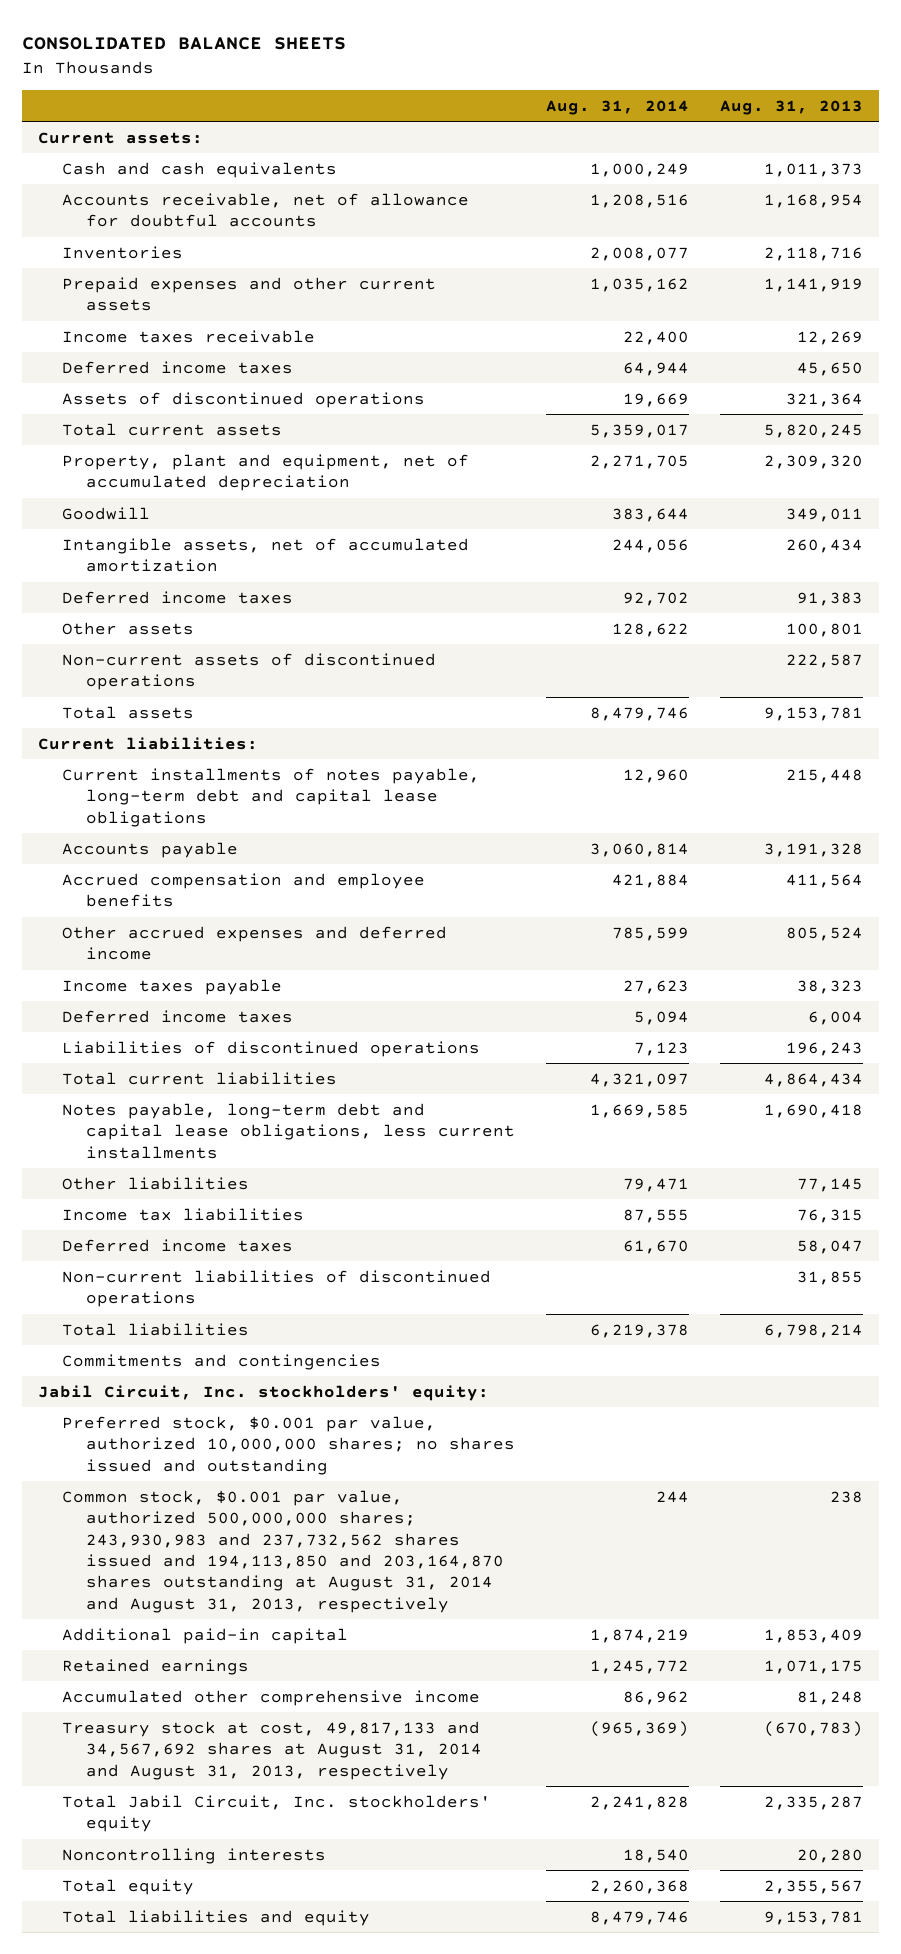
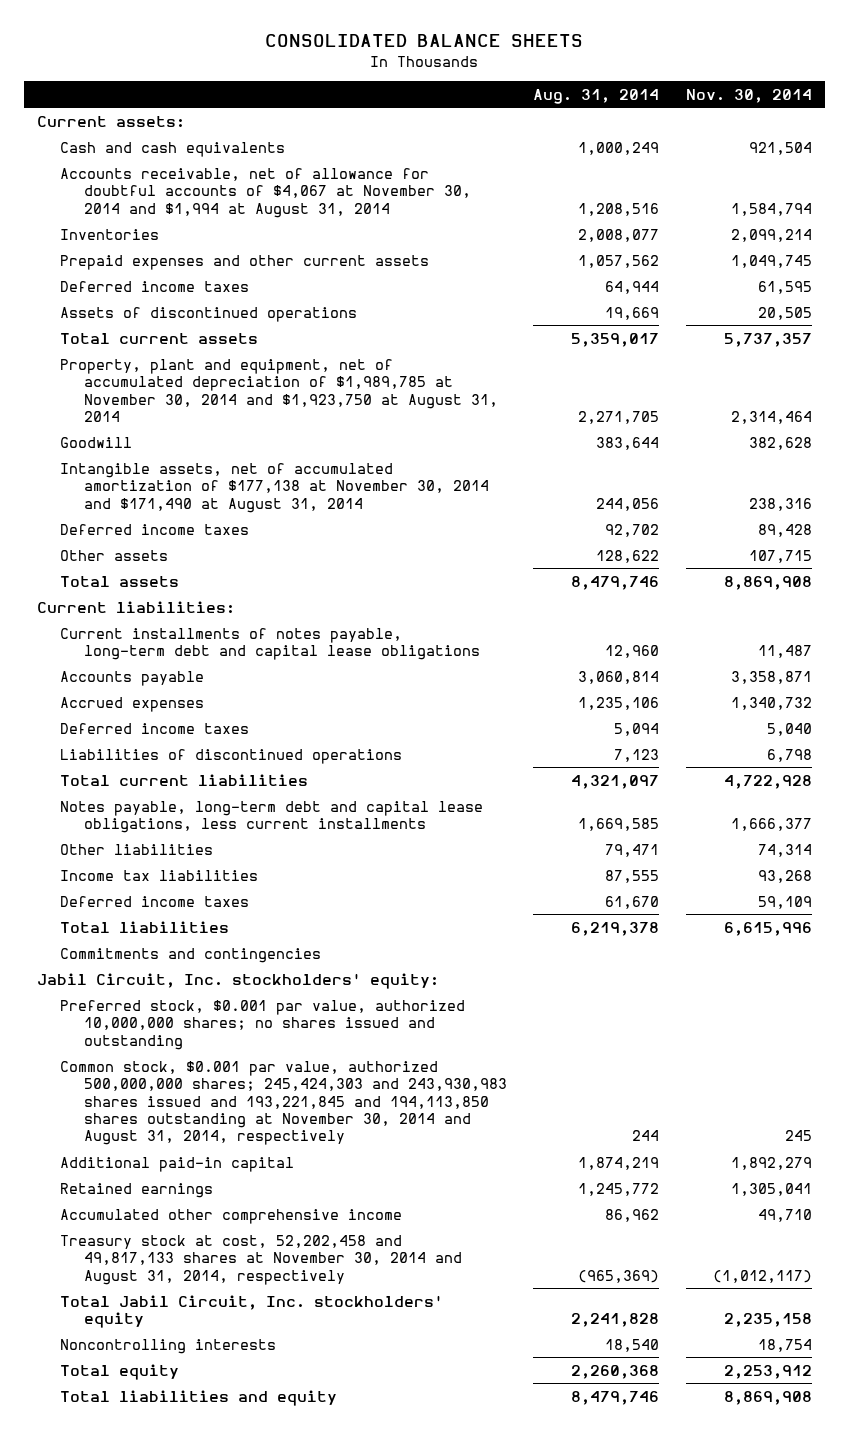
[720,99,864,115] Aug. 31, 2013 -> none
none -> [685,88,812,103] Nov. 30, 2014
[61,192,469,228] Accounts receivable, net of allowance for doubtful accounts -> [60,167,471,218] Accounts receivable, net of allowance for doubtful accounts of $4,067 at November 30, 2014 and $1,994 at August 31, 2014
[61,329,315,343] Income taxes receivable -> none
[589,277,689,292] 1,035,162 -> [578,254,660,268] 1,057,562
[61,453,469,492] Property, plant and equipment, net of accumulated depreciation -> [60,358,498,422] Property, plant and equipment, net of accumulated depreciation of $1,989,785 at November 30, 2014 and $1,923,750 at August 31, 2014
[61,537,469,573] Intangible assets, net of accumulated amortization -> [60,462,489,513] Intangible assets, net of accumulated amortization of $177,138 at November 30, 2014 and $171,490 at August 31, 2014
[61,652,436,691] Non-current assets of discontinued operations -> none
[61,872,425,908] Accrued compensation and employee benefits -> none
[61,925,447,961] Other accrued expenses and deferred income -> none
[61,978,282,995] Income taxes payable -> none
none -> [60,696,205,712] Accrued expenses
[61,1269,491,1308] Non-current liabilities of discontinued operations -> none
[61,1489,504,1613] Common stock, $0.001 par value, authorized 500,000,000 shares; 243,930,983 and 237,732,562 shares issued and 194,113,850 and 203,164,870 shares outstanding at August 31, 2014 and August 31, 2013, respectively -> [60,1060,507,1146] Common stock, $0.001 par value, authorized 500,000,000 shares; 245,424,303 and 243,930,983 shares issued and 193,221,845 and 194,113,850 shares outstanding at November 30, 2014 and August 31, 2014, respectively
[61,1720,482,1780] Treasury stock at cost, 49,817,133 and 34,567,692 shares at August 31, 2014 and August 31, 2013, respectively -> [60,1234,462,1285] Treasury stock at cost, 52,202,458 and 49,817,133 shares at November 30, 2014 and August 31, 2014, respectively

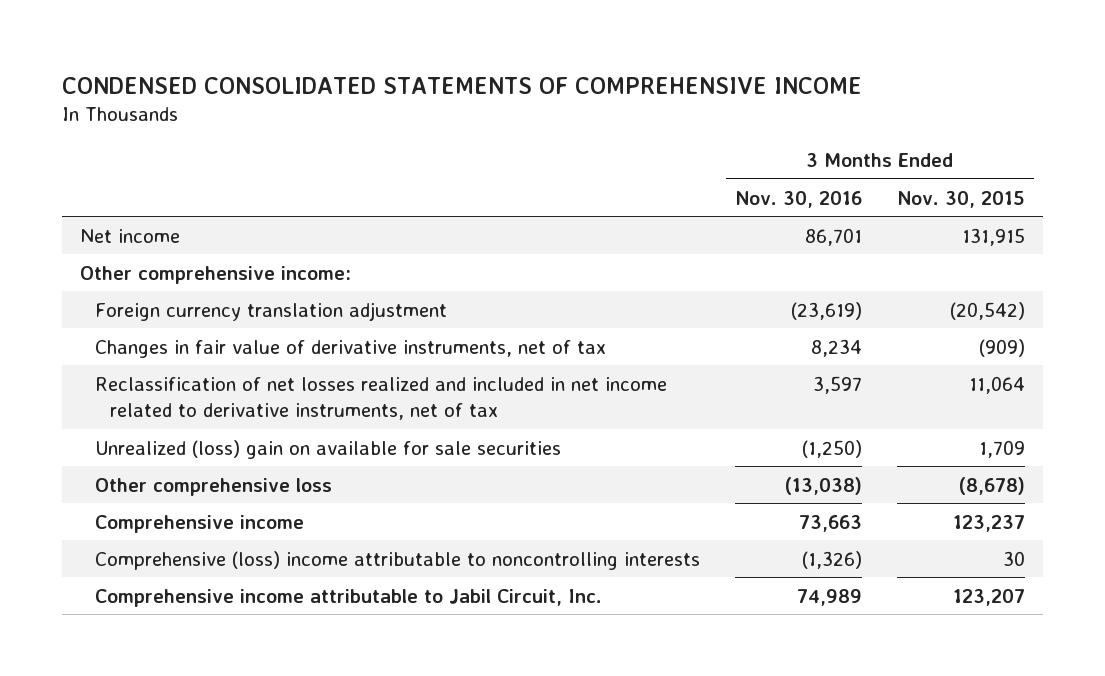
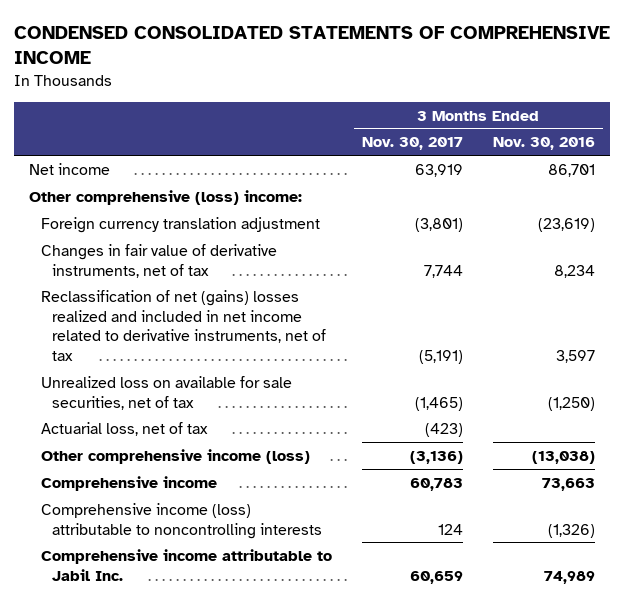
[897,190,1026,208] Nov. 30, 2015 -> none
none -> [361,137,463,151] Nov. 30, 2017
[79,265,351,284] Other comprehensive income: -> [29,189,303,205] Other comprehensive (loss) income:
[94,376,667,420] Reclassification of net losses realized and included in net income related to derivative instruments, net of tax -> [40,289,327,362] Reclassification of net (gains) losses realized and included in net income related to derivative instruments, net of tax
[94,439,561,459] Unrealized (loss) gain on available for sale securities -> [40,375,292,410] Unrealized loss on available for sale securities, net of tax
none -> [40,421,208,436] Actuarial loss, net of tax
[94,477,332,496] Other comprehensive loss -> [40,448,310,464] Other comprehensive income (loss)
[94,550,700,570] Comprehensive (loss) income attributable to noncontrolling interests -> [40,502,323,539] Comprehensive income (loss) attributable to noncontrolling interests
[94,588,602,607] Comprehensive income attributable to Jabil Circuit, Inc. -> [40,548,332,581] Comprehensive income attributable to Jabil Inc.

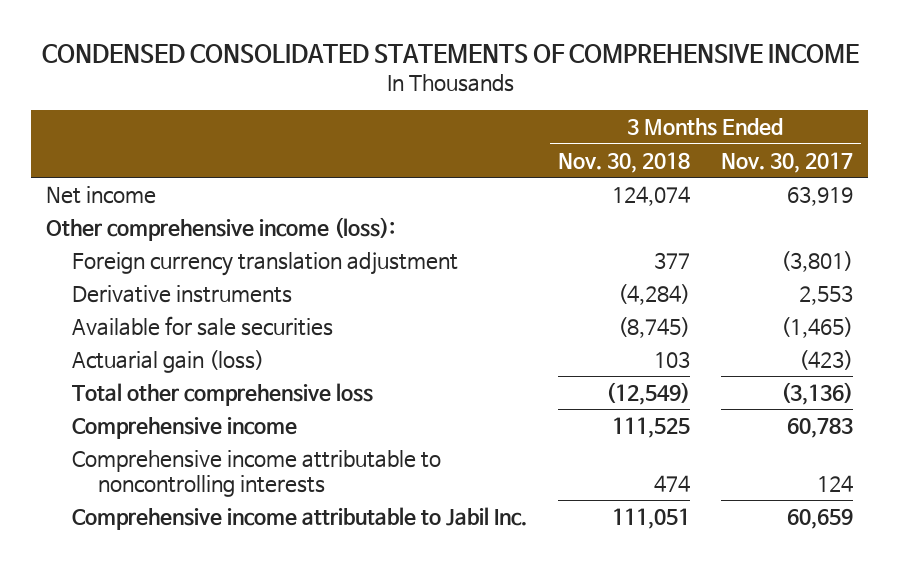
[493,137,596,151] Nov. 30, 2016 -> none
none -> [558,151,691,173] Nov. 30, 2018
[29,189,303,205] Other comprehensive (loss) income: -> [46,217,396,242] Other comprehensive income (loss):
[40,289,327,362] Reclassification of net (gains) losses realized and included in net income related to derivative instruments, net of tax -> none
[40,243,277,278] Changes in fair value of derivative instruments, net of tax -> [72,285,293,304] Derivative instruments
[423,264,463,278] 7,744 -> [798,285,853,306] 2,553
[40,375,292,410] Unrealized loss on available for sale securities, net of tax -> [72,316,334,337] Available for sale securities
[40,421,208,436] Actuarial loss, net of tax -> [72,350,265,374] Actuarial gain (loss)
[40,448,310,464] Other comprehensive income (loss) -> [72,383,374,407] Total other comprehensive loss
[40,502,323,539] Comprehensive income (loss) attributable to noncontrolling interests -> [72,450,442,497] Comprehensive income attributable to noncontrolling interests

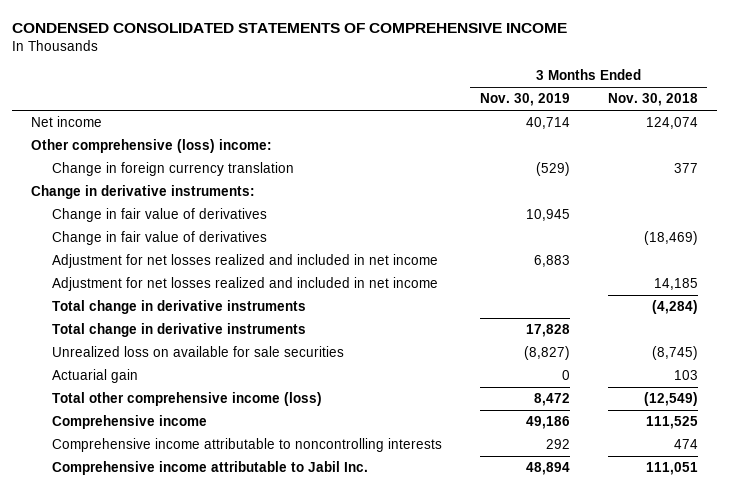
[720,151,853,173] Nov. 30, 2017 -> none
none -> [479,93,570,107] Nov. 30, 2019
[46,217,396,242] Other comprehensive income (loss): -> [31,139,273,154] Other comprehensive (loss) income:
[72,252,459,277] Foreign currency translation adjustment -> [51,162,294,177] Change in foreign currency translation
none -> [31,185,256,200] Change in derivative instruments:
none -> [51,208,267,223] Change in fair value of derivatives
none -> [51,231,267,246] Change in fair value of derivatives
none -> [51,254,438,269] Adjustment for net losses realized and included in net income
none -> [51,277,438,292] Adjustment for net losses realized and included in net income
[72,285,293,304] Derivative instruments -> [51,300,306,315] Total change in derivative instruments
none -> [51,323,306,338] Total change in derivative instruments
[72,316,334,337] Available for sale securities -> [51,346,344,358] Unrealized loss on available for sale securities
[72,350,265,374] Actuarial gain (loss) -> [51,369,138,384] Actuarial gain
[72,383,374,407] Total other comprehensive loss -> [51,392,322,407] Total other comprehensive income (loss)

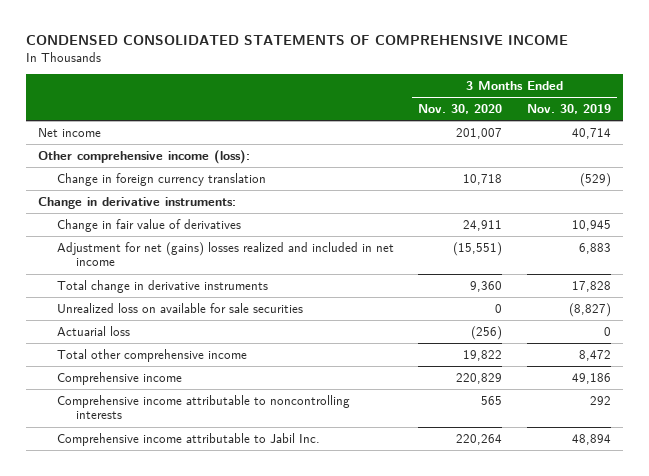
[607,93,698,107] Nov. 30, 2018 -> none
none -> [418,104,503,115] Nov. 30, 2020
[31,139,273,154] Other comprehensive (loss) income: -> [38,149,251,164] Other comprehensive income (loss):
[51,231,267,246] Change in fair value of derivatives -> none
[51,277,438,292] Adjustment for net losses realized and included in net income -> none
[51,300,306,315] Total change in derivative instruments -> none
[51,254,438,269] Adjustment for net losses realized and included in net income -> [56,241,394,267] Adjustment for net (gains) losses realized and included in net income
[51,369,138,384] Actuarial gain -> [56,325,130,336] Actuarial loss
[51,392,322,407] Total other comprehensive income (loss) -> [56,348,247,362] Total other comprehensive income

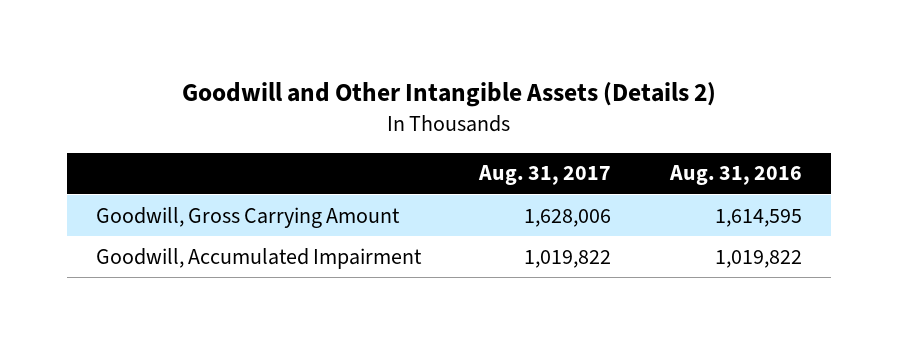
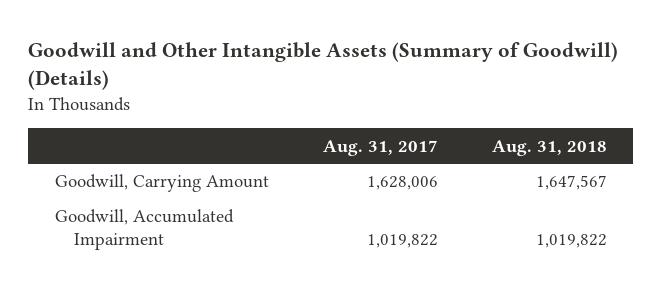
[181,81,716,107] Goodwill and Other Intangible Assets (Details 2) -> [28,41,619,91] Goodwill and Other Intangible Assets (Summary of Goodwill) (Details)
[668,165,802,186] Aug. 31, 2016 -> none
none -> [491,139,607,156] Aug. 31, 2018
[95,206,400,228] Goodwill, Gross Carrying Amount -> [54,174,269,193] Goodwill, Carrying Amount

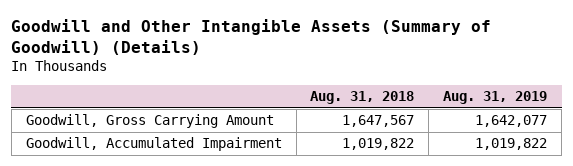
[322,139,438,156] Aug. 31, 2017 -> none
none -> [443,90,548,104] Aug. 31, 2019
[54,174,269,193] Goodwill, Carrying Amount -> [25,114,274,129] Goodwill, Gross Carrying Amount

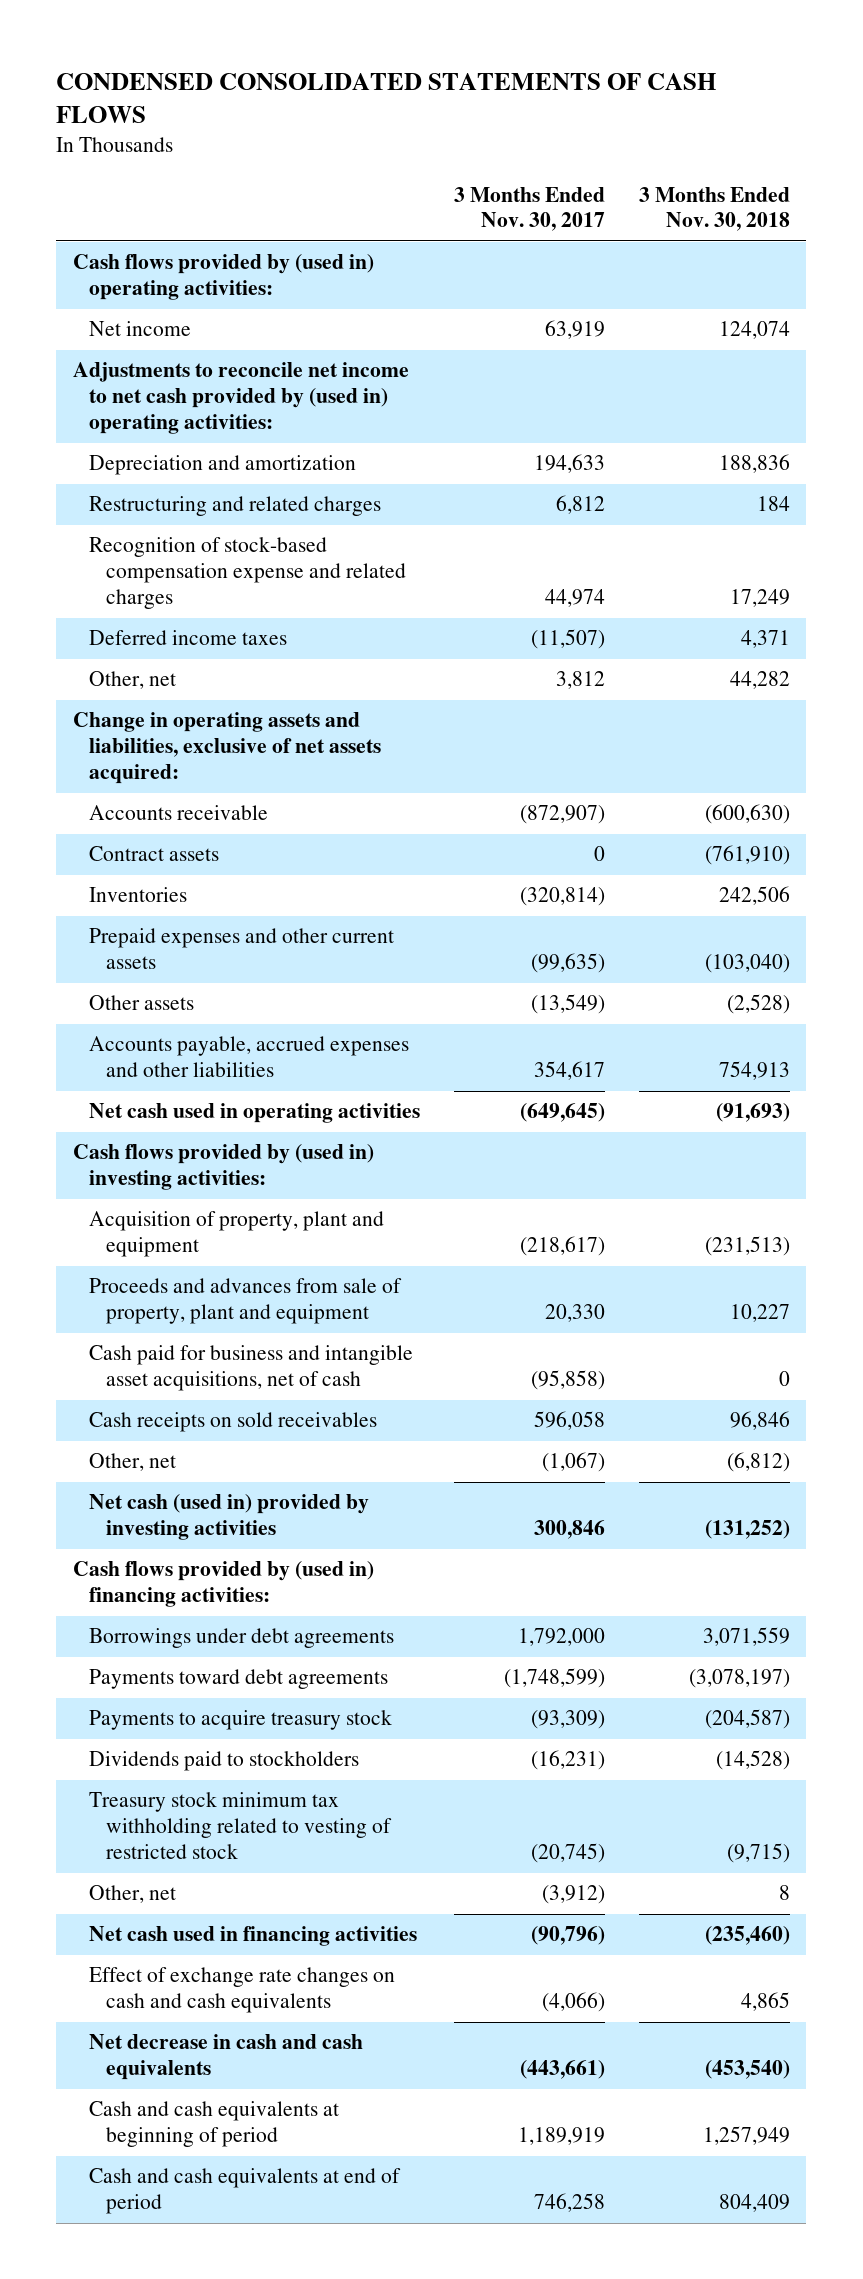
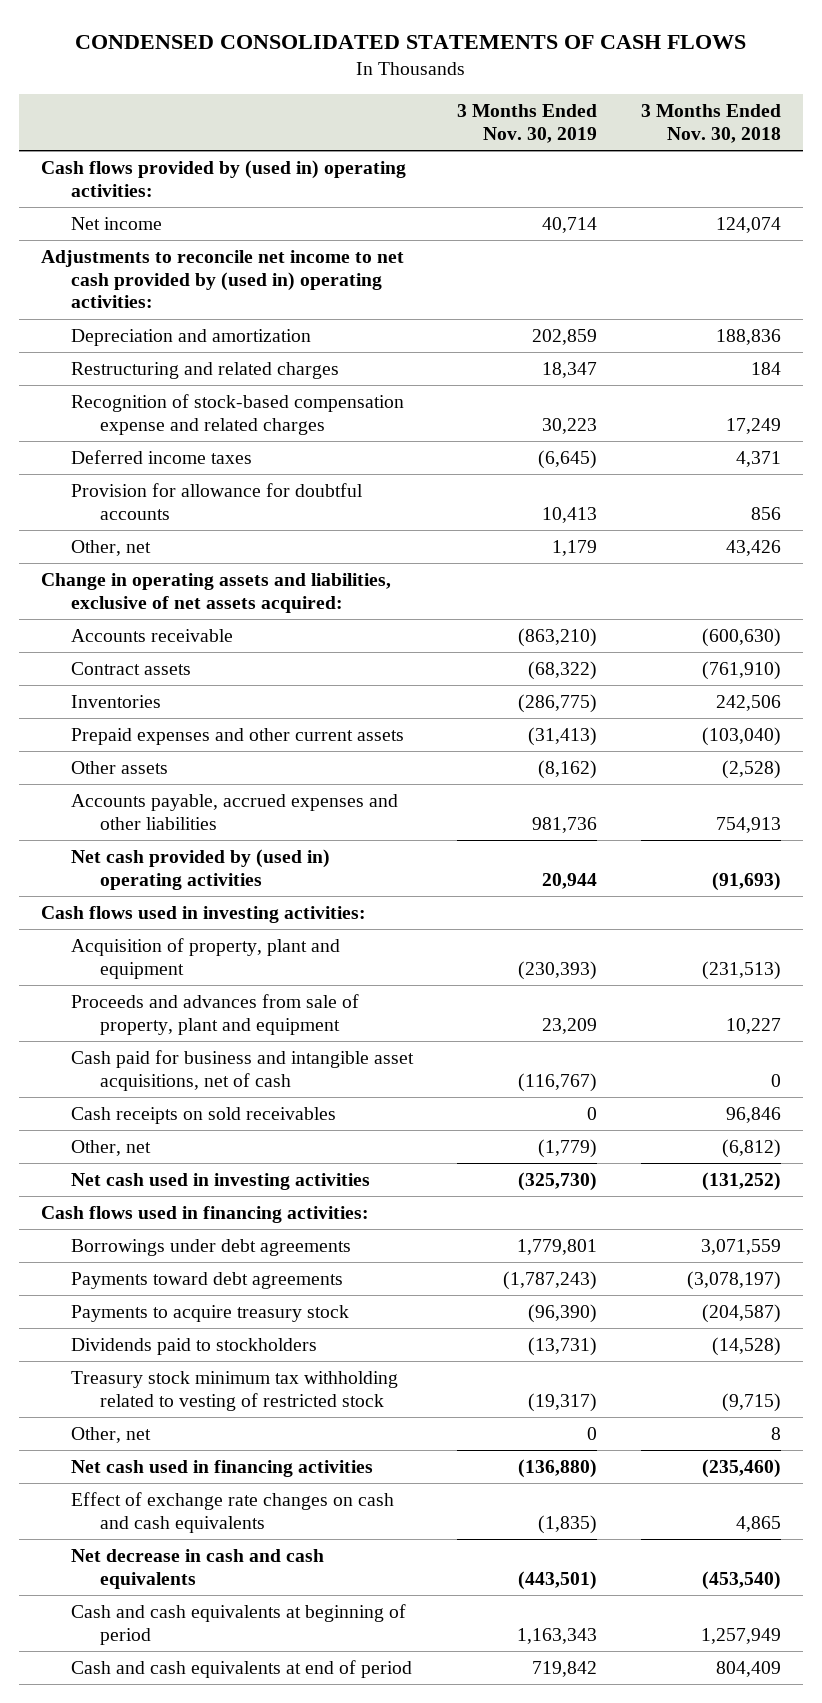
[453,186,605,232] 3 Months Ended Nov. 30, 2017 -> none
none -> [456,104,597,143] 3 Months Ended Nov. 30, 2019
none -> [70,482,363,520] Provision for allowance for doubtful accounts
[729,671,790,690] 44,282 -> [725,539,781,556] 43,426
[89,1103,421,1124] Net cash used in operating activities -> [70,848,330,890] Net cash provided by (used in) operating activities
[73,1144,375,1191] Cash flows provided by (used in) investing activities: -> [41,905,367,923] Cash flows used in investing activities:
[89,1494,370,1541] Net cash (used in) provided by investing activities -> [70,1172,370,1190] Net cash used in investing activities
[73,1561,375,1608] Cash flows provided by (used in) financing activities: -> [41,1205,370,1223] Cash flows used in financing activities:

